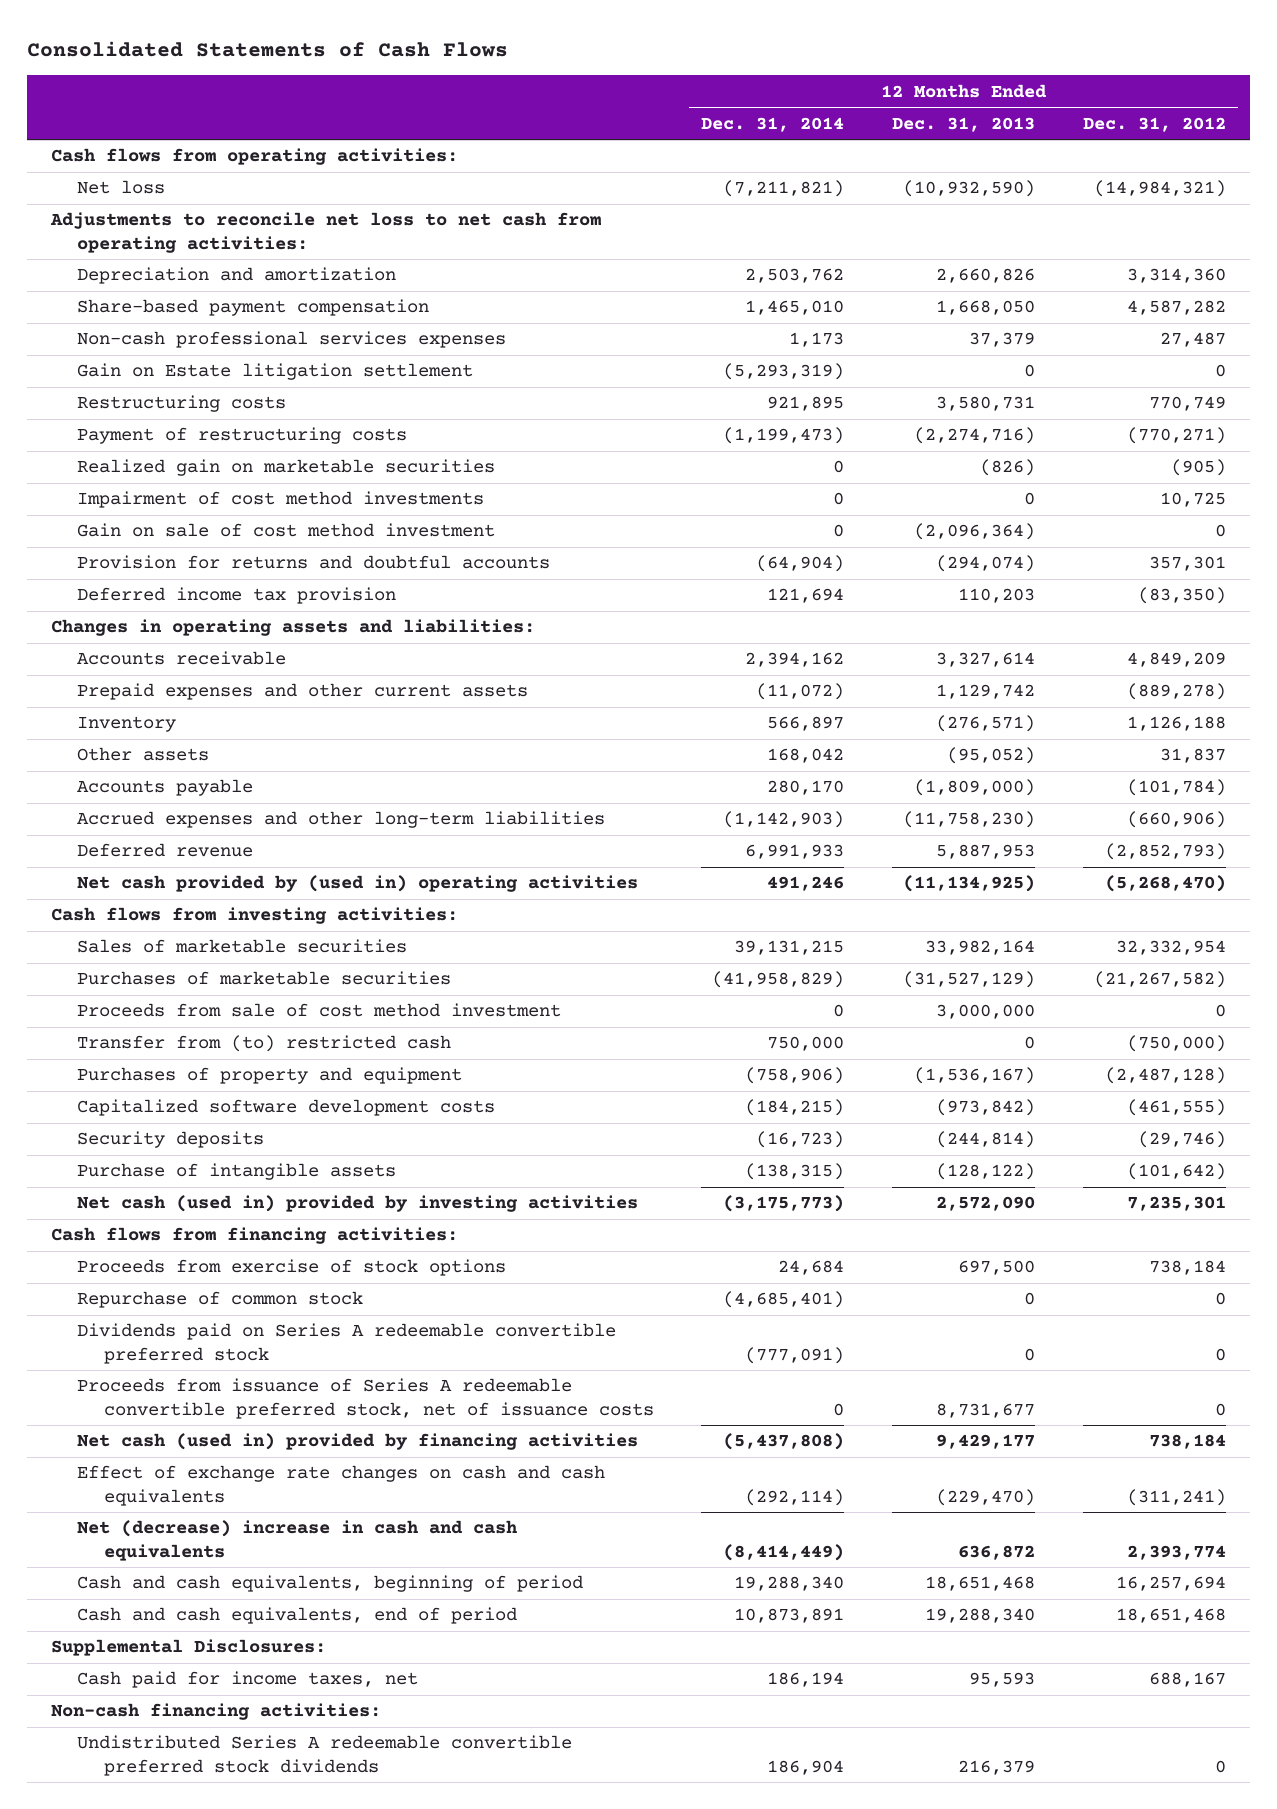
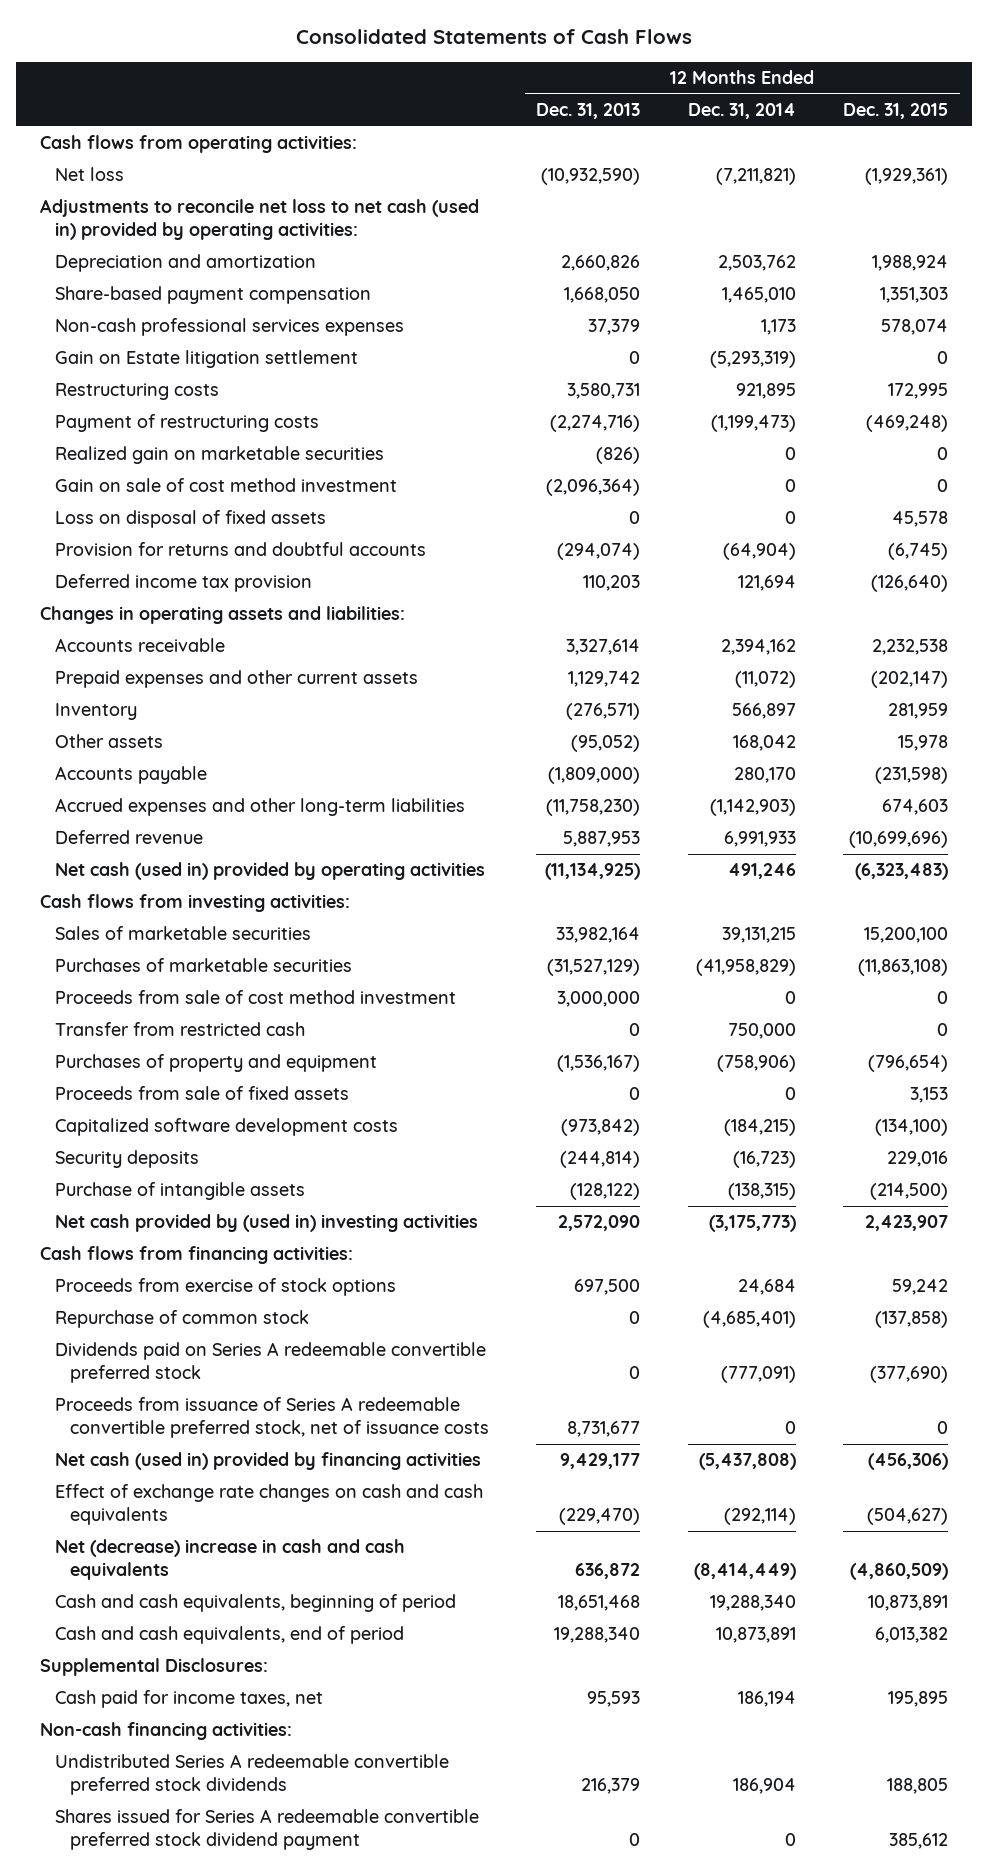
[1082,116,1226,132] Dec. 31, 2012 -> none
none -> [843,103,949,120] Dec. 31, 2015
[49,212,601,253] Adjustments to reconcile net loss to net cash from operating activities: -> [39,199,479,240] Adjustments to reconcile net loss to net cash (used in) provided by operating activities:
[77,491,485,509] Impairment of cost method investments -> none
none -> [54,510,326,529] Loss on disposal of fixed assets
[77,875,639,893] Net cash provided by (used in) operating activities -> [54,862,485,881] Net cash (used in) provided by operating activities
[77,1035,452,1053] Transfer from (to) restricted cash -> [54,1022,305,1037] Transfer from restricted cash
none -> [54,1086,349,1101] Proceeds from sale of fixed assets
[77,1195,639,1213] Net cash (used in) provided by investing activities -> [54,1214,478,1233] Net cash provided by (used in) investing activities
none -> [54,1809,479,1850] Shares issued for Series A redeemable convertible preferred stock dividend payment

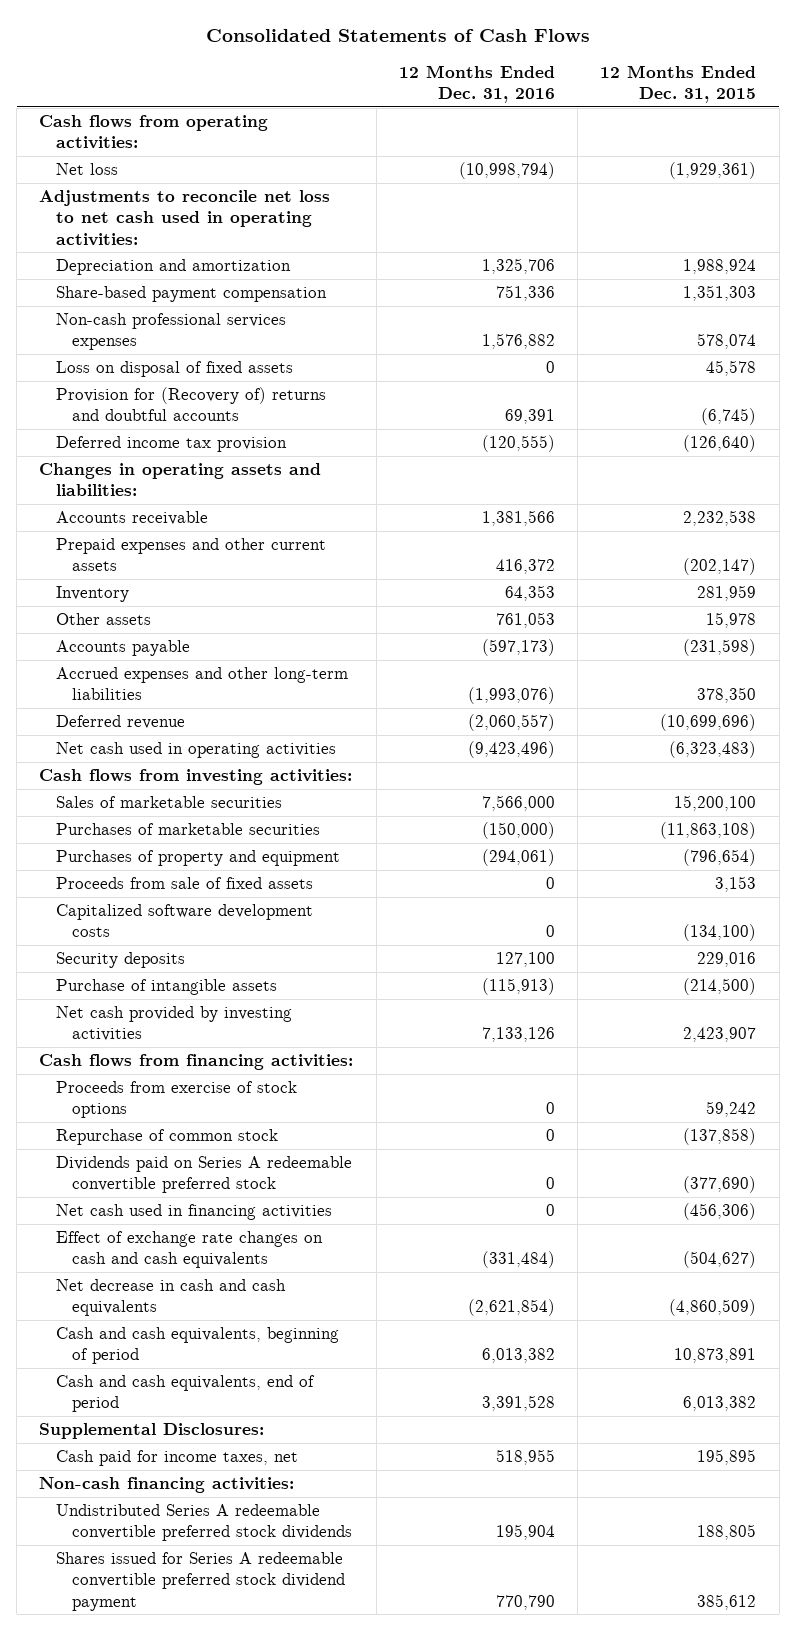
[536,103,641,120] Dec. 31, 2013 -> none
[687,103,796,120] Dec. 31, 2014 -> none
none -> [398,64,555,104] 12 Months Ended Dec. 31, 2016
[39,199,479,240] Adjustments to reconcile net loss to net cash (used in) provided by operating activities: -> [39,189,331,246] Adjustments to reconcile net loss to net cash used in operating activities:
[54,350,358,369] Gain on Estate litigation settlement -> none
[54,383,219,401] Restructuring costs -> none
[54,414,319,433] Payment of restructuring costs -> none
[54,446,384,465] Realized gain on marketable securities -> none
[54,478,397,493] Gain on sale of cost method investment -> none
[54,542,426,557] Provision for returns and doubtful accounts -> [55,386,326,422] Provision for (Recovery of) returns and doubtful accounts
[882,799,949,816] 674,603 -> [697,687,757,704] 378,350
[54,862,485,881] Net cash (used in) provided by operating activities -> [55,741,336,758] Net cash used in operating activities
[54,990,456,1005] Proceeds from sale of cost method investment -> none
[54,1022,305,1037] Transfer from restricted cash -> none
[54,1214,478,1233] Net cash provided by (used in) investing activities -> [55,1005,292,1042] Net cash provided by investing activities
[54,1397,489,1438] Proceeds from issuance of Series A redeemable convertible preferred stock, net of issuance costs -> none
[54,1452,481,1471] Net cash (used in) provided by financing activities -> [55,1203,332,1220] Net cash used in financing activities
[54,1539,405,1580] Net (decrease) increase in cash and cash equivalents -> [55,1278,286,1317] Net decrease in cash and cash equivalents

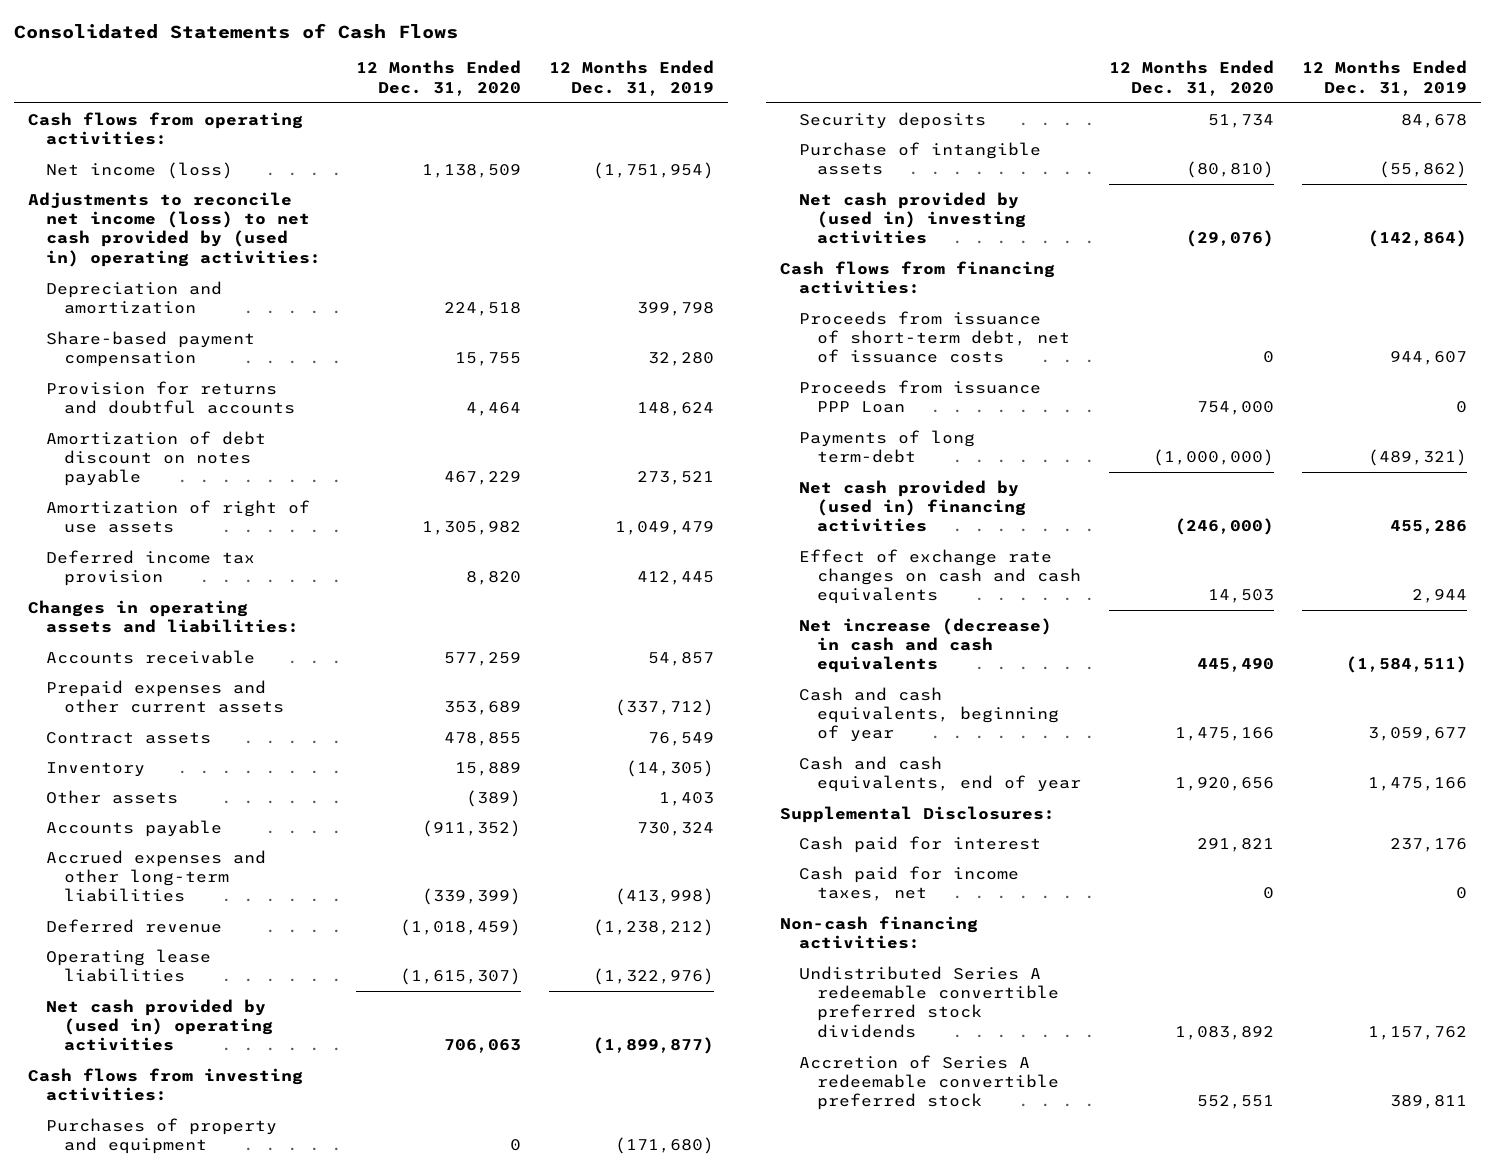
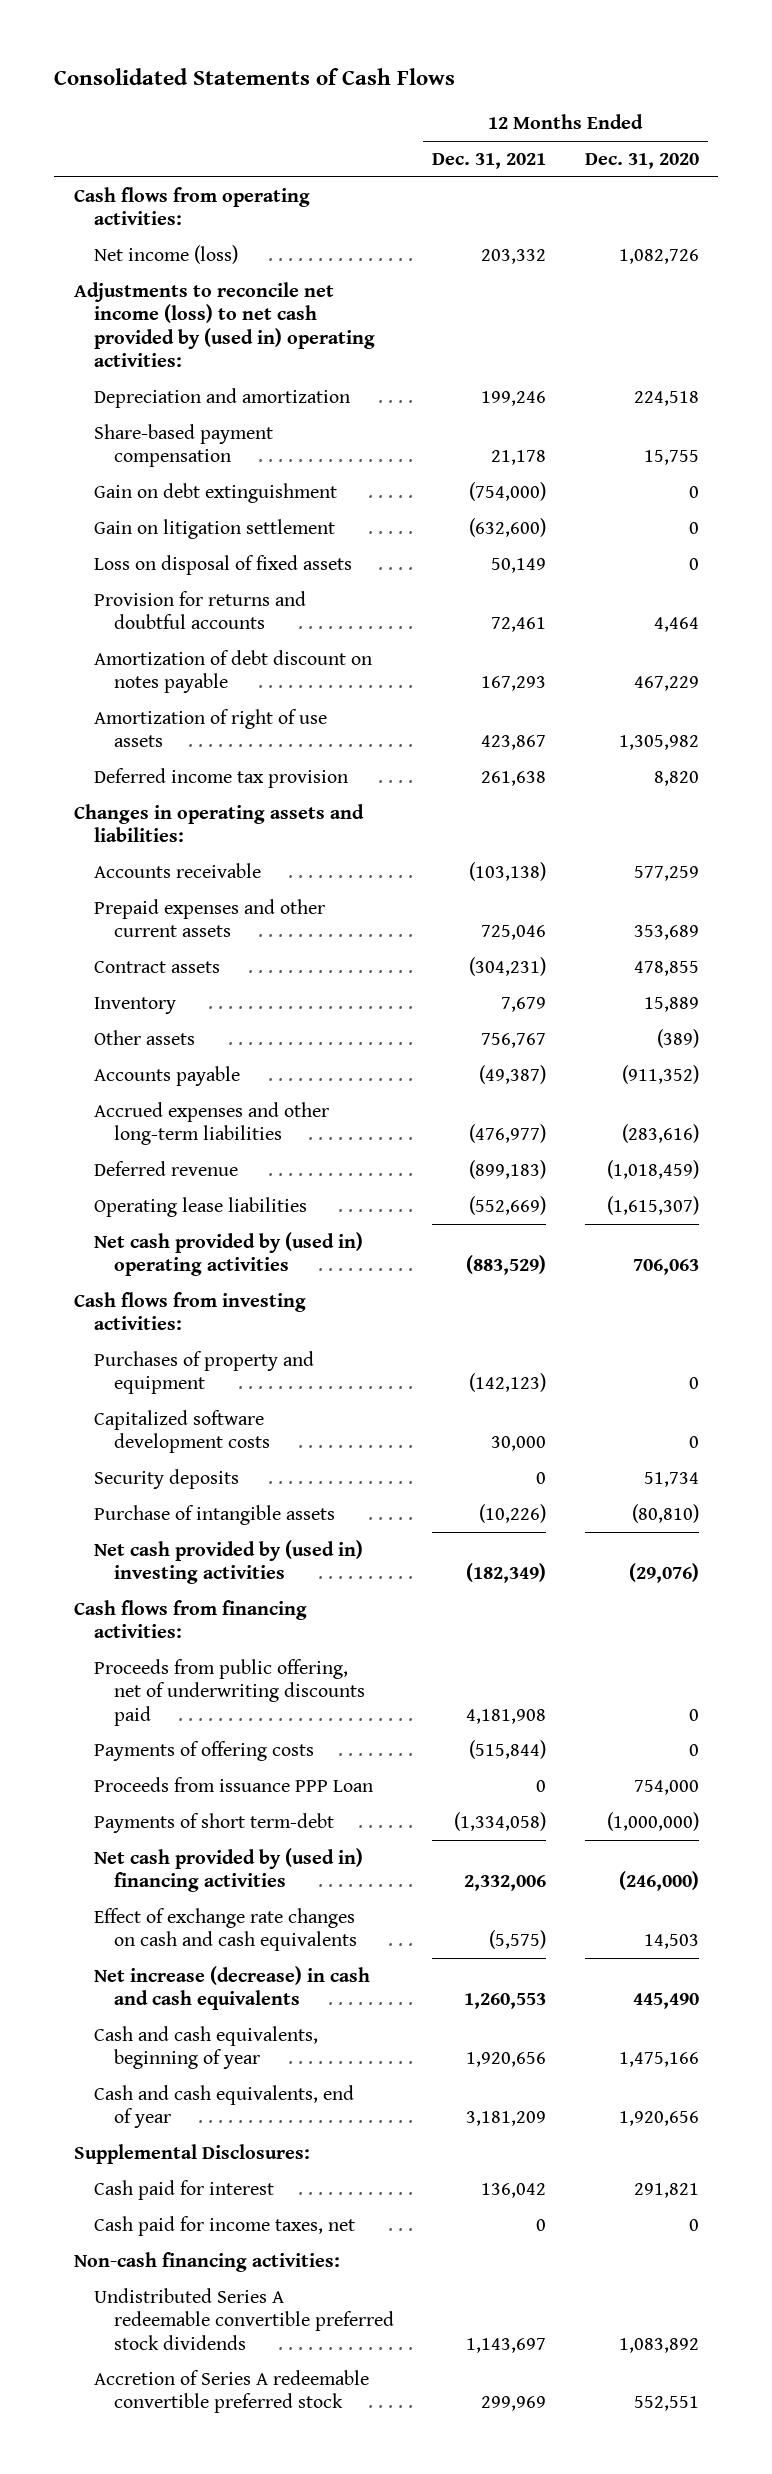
[549,60,715,96] 12 Months Ended Dec. 31, 2019 -> none
none -> [432,153,547,170] Dec. 31, 2021
[422,163,522,178] 1,138,509 -> [618,249,699,265] 1,082,726
none -> [93,483,337,504] Gain on debt extinguishment
none -> [93,519,335,540] Gain on litigation settlement
none -> [93,555,352,576] Loss on disposal of fixed assets
[422,888,522,906] (339,399) -> [621,1124,699,1144] (283,616)
none -> [93,1410,270,1454] Capitalized software development costs
[798,310,1070,364] Proceeds from issuance of short-term debt, net of issuance costs -> none
none -> [93,1659,365,1726] Proceeds from public offering, net of underwriting discounts paid
none -> [93,1741,314,1762] Payments of offering costs
[798,429,975,464] Payments of long term-debt -> [93,1813,334,1834] Payments of short term-debt

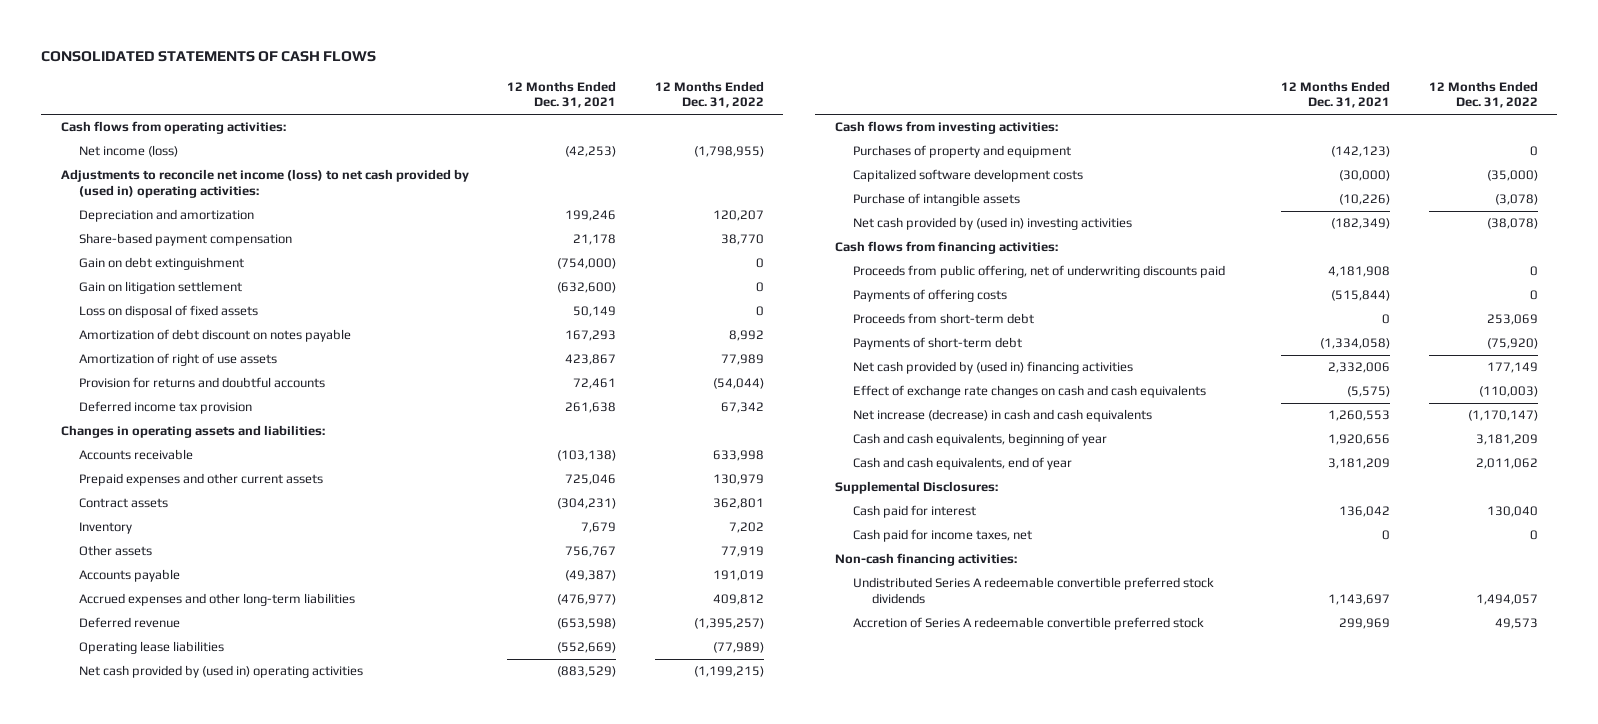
[54,68,456,86] Consolidated Statements of Cash Flows -> [41,51,377,63] CONSOLIDATED STATEMENTS OF CASH FLOWS
[584,153,699,170] Dec. 31, 2020 -> none
none -> [654,80,764,109] 12 Months Ended Dec. 31, 2022
[481,249,547,265] 203,332 -> [565,146,617,158] (42,253)
[93,591,306,630] Provision for returns and doubtful accounts -> [79,377,326,389] Provision for returns and doubtful accounts
[469,1160,547,1180] (899,183) -> [557,618,617,630] (653,598)
[93,1469,239,1490] Security deposits -> none
[491,1436,547,1452] 30,000 -> [1339,170,1391,182] (30,000)
[93,1777,373,1793] Proceeds from issuance PPP Loan -> none
none -> [853,313,1035,325] Proceeds from short-term debt
[93,1813,334,1834] Payments of short term-debt -> [853,337,1023,351] Payments of short-term debt

